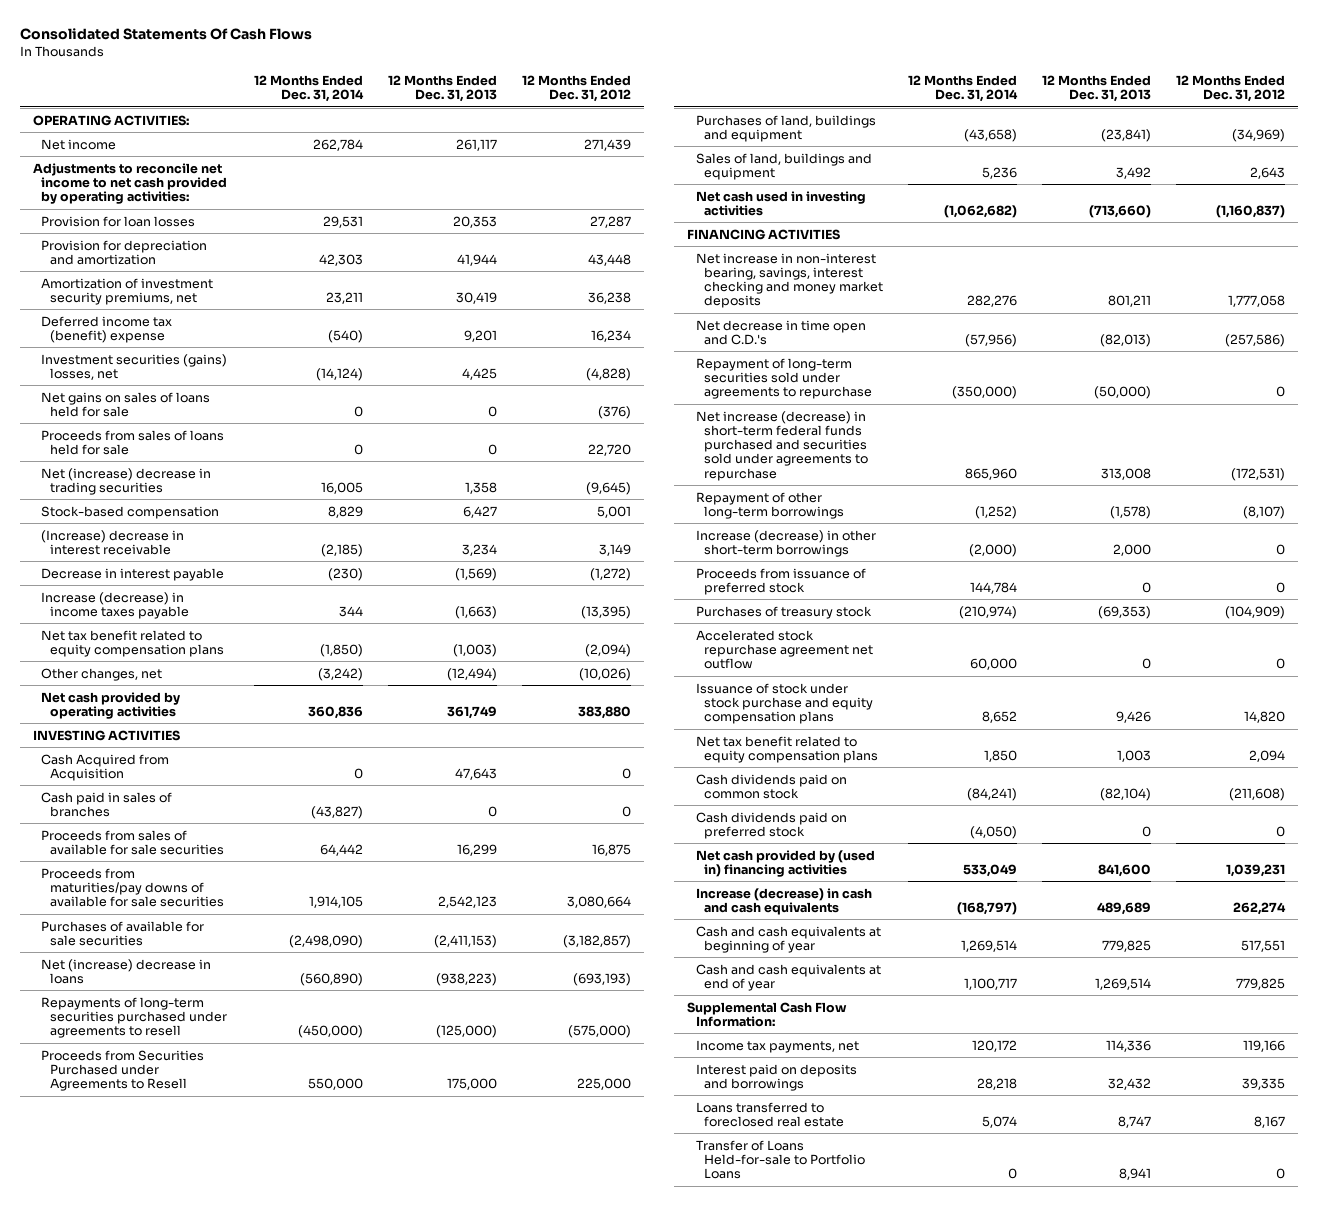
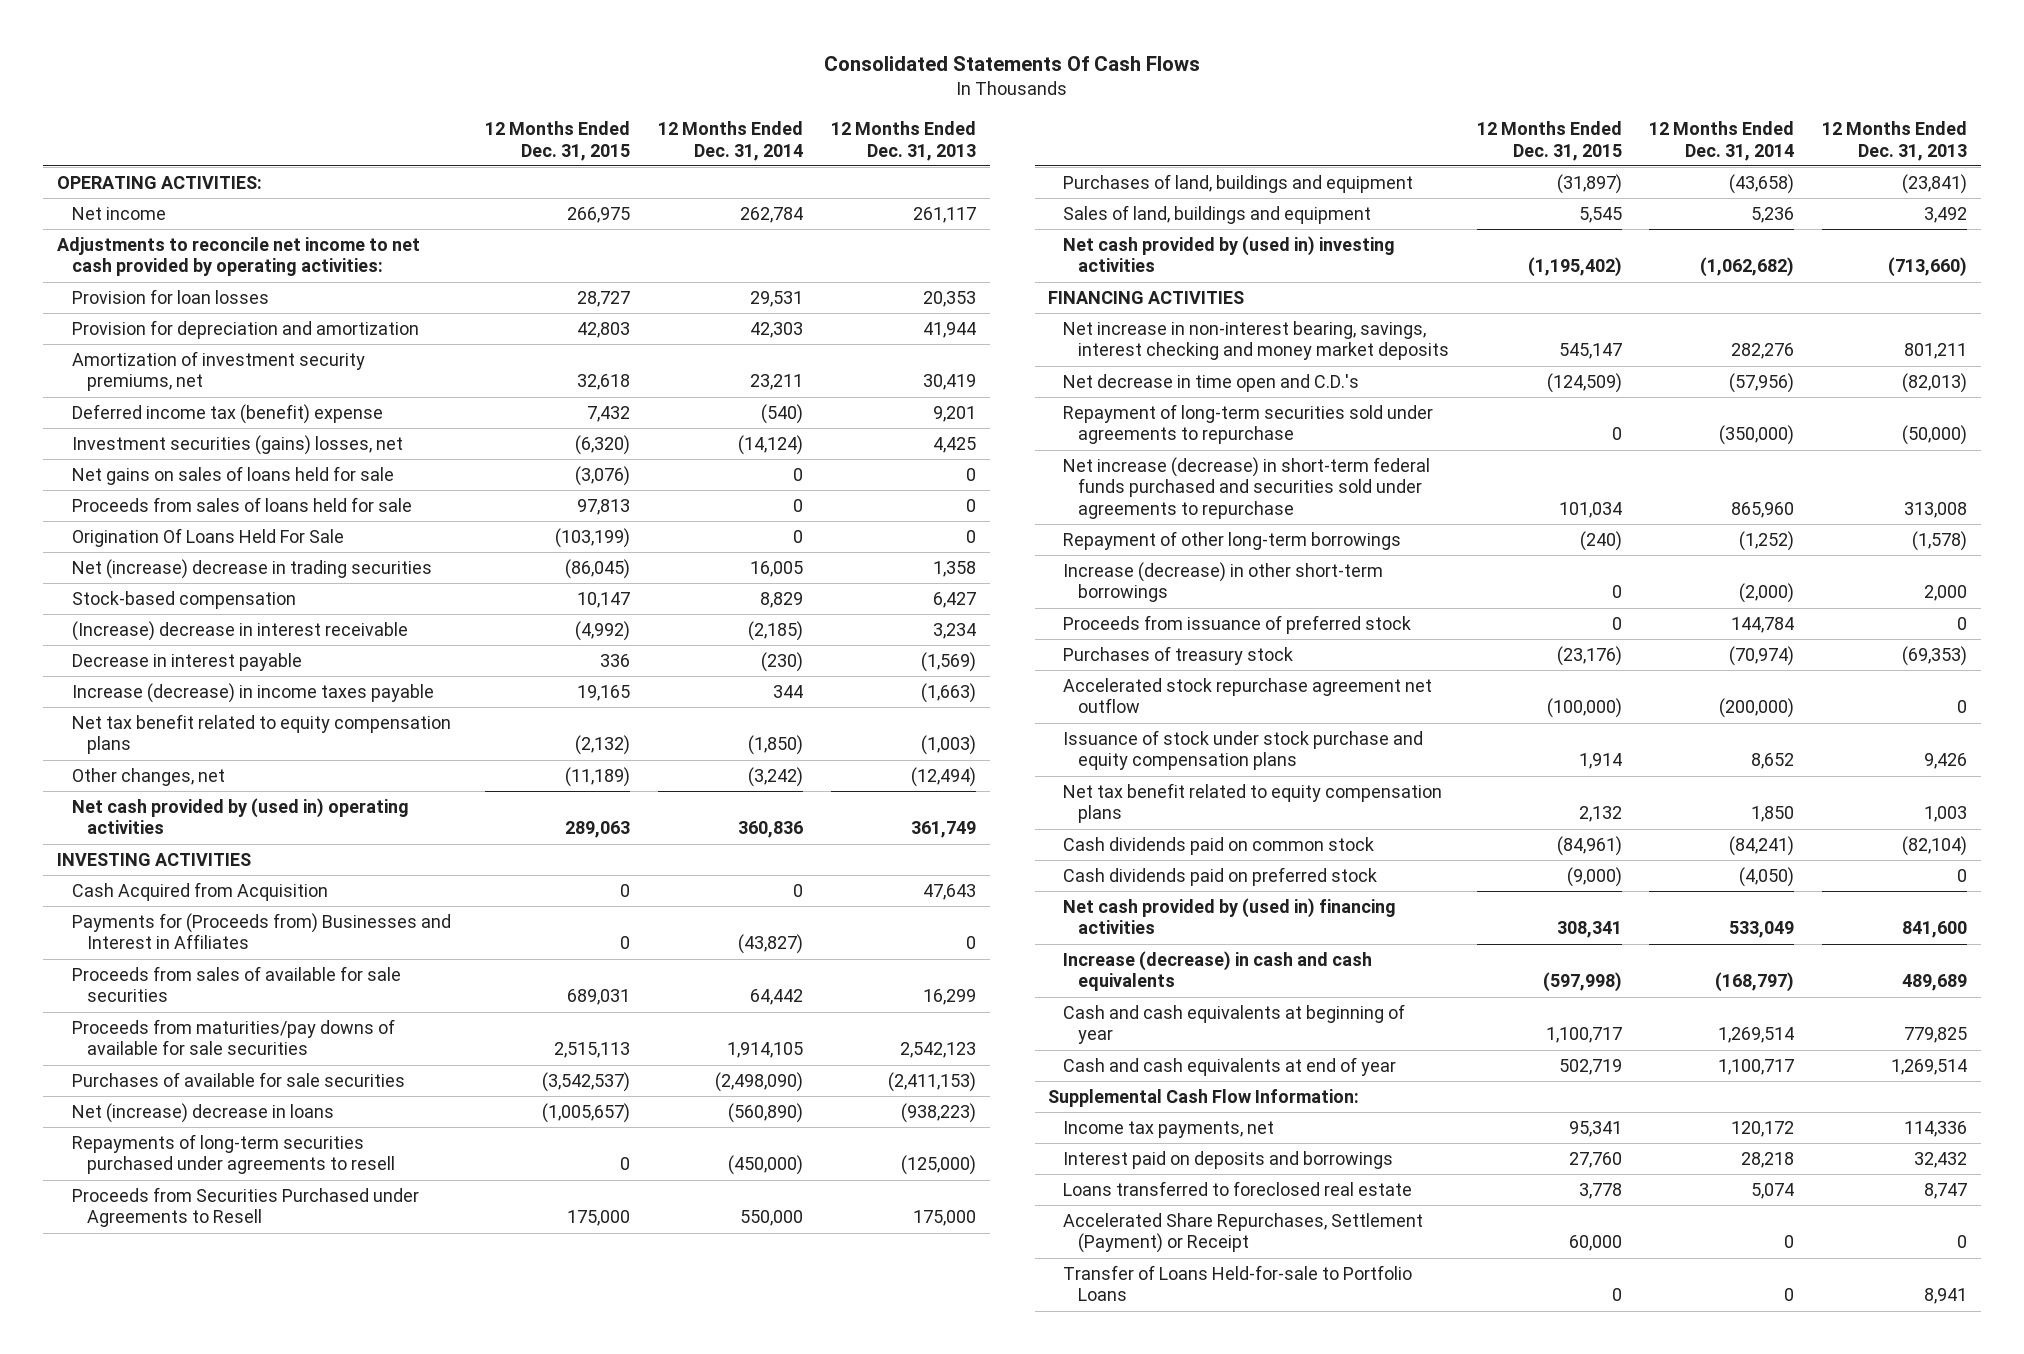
[522,74,632,103] 12 Months Ended Dec. 31, 2012 -> none
none -> [485,121,631,161] 12 Months Ended Dec. 31, 2015
none -> [71,527,344,547] Origination Of Loans Held For Sale
[41,691,181,719] Net cash provided by operating activities -> [71,797,409,835] Net cash provided by (used in) operating activities
[41,791,173,817] Cash paid in sales of branches -> [71,912,451,950] Payments for (Proceeds from) Businesses and Interest in Affiliates
[695,190,866,216] Net cash used in investing activities -> [1063,235,1396,273] Net cash provided by (used in) investing activities
[959,605,1018,619] (210,974) -> [1729,645,1795,666] (70,974)
[970,658,1018,671] 60,000 -> [1719,698,1795,719] (200,000)
none -> [1063,1212,1424,1254] Accelerated Share Repurchases, Settlement (Payment) or Receipt

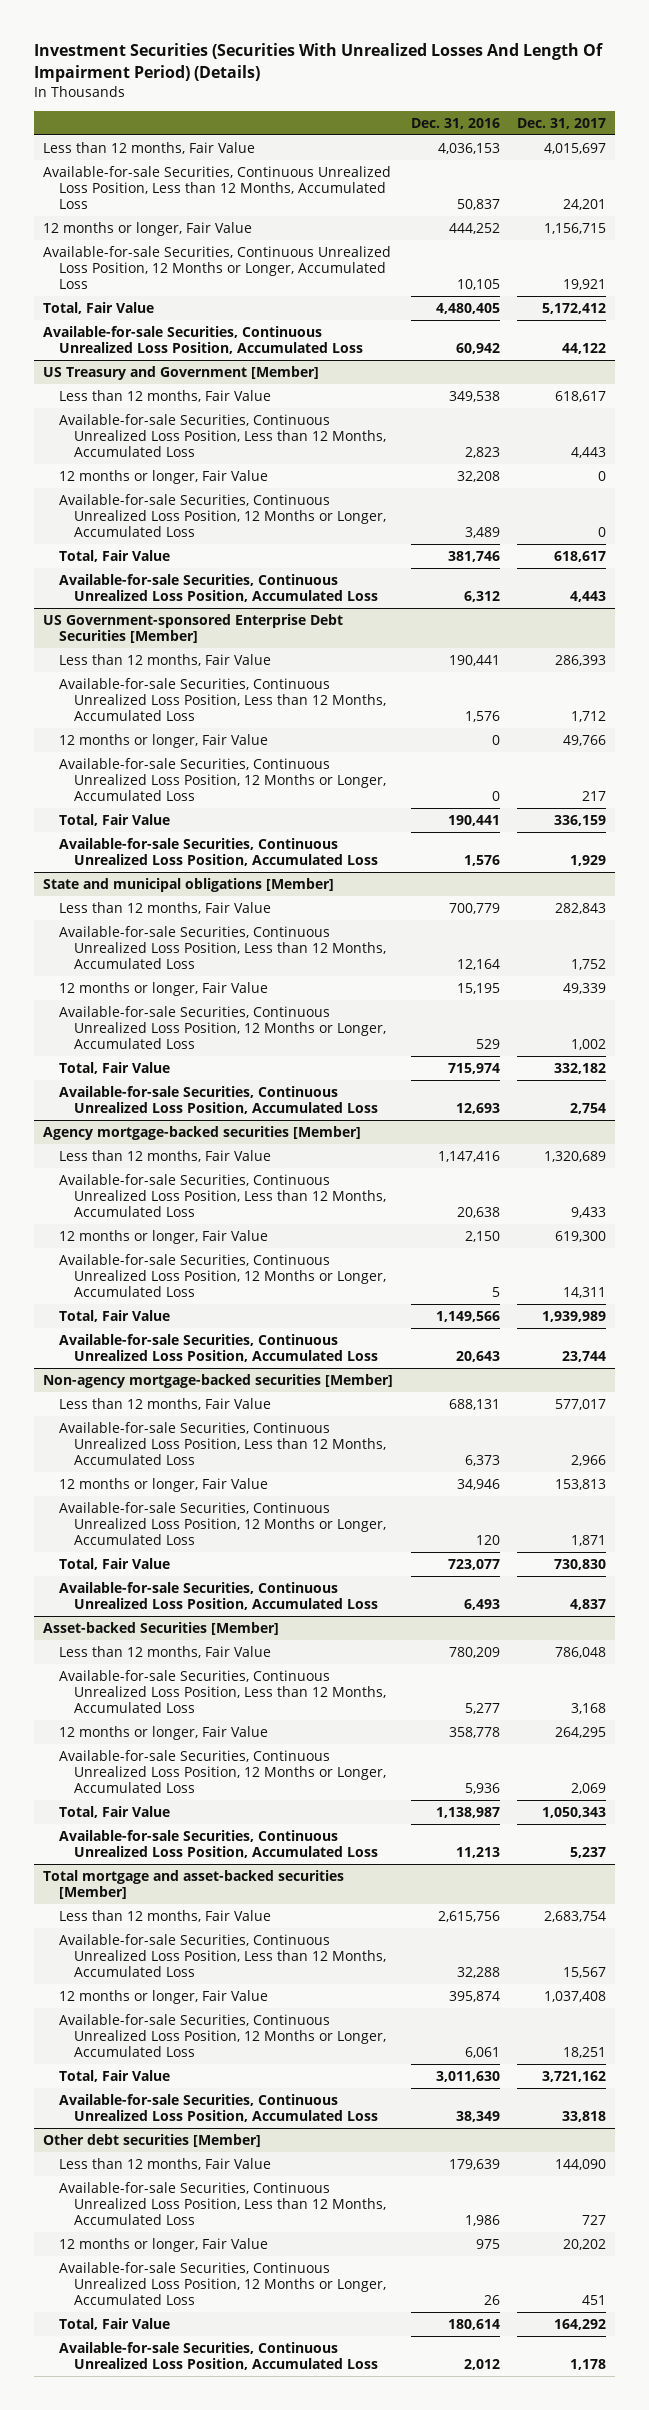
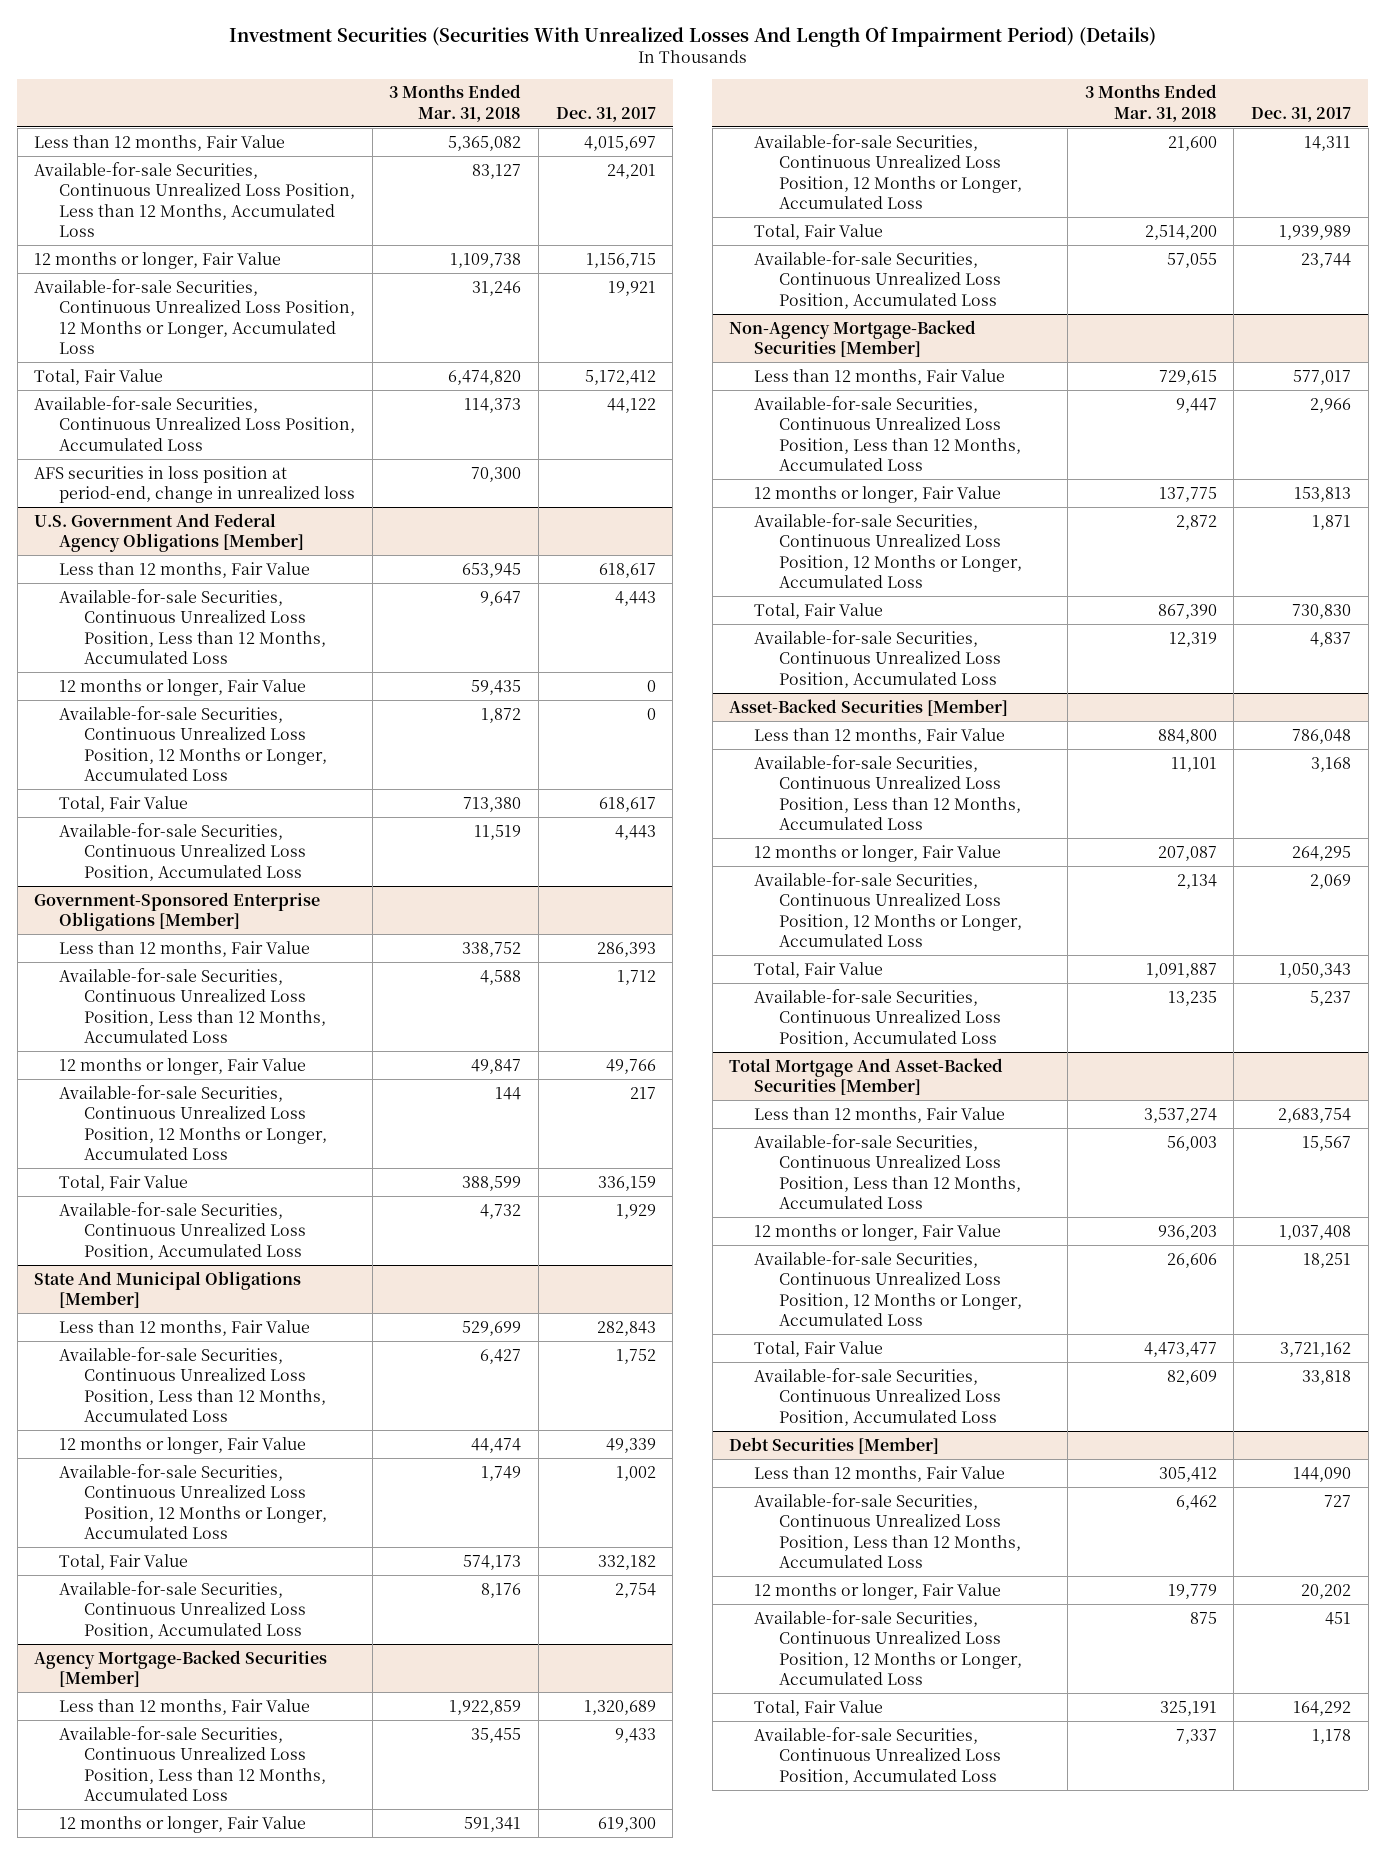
[410,117,500,129] Dec. 31, 2016 -> none
none -> [389,84,522,122] 3 Months Ended Mar. 31, 2018
none -> [34,465,356,504] AFS securities in loss position at period-end, change in unrealized loss
[43,365,320,380] US Treasury and Government [Member] -> [34,512,305,553] U.S. Government And Federal Agency Obligations [Member]
[43,613,344,644] US Government-sponsored Enterprise Debt Securities [Member] -> [34,891,321,932] Government-Sponsored Enterprise Obligations [Member]
[43,877,335,892] State and municipal obligations [Member] -> [34,1270,302,1309] State And Municipal Obligations [Member]
[43,1125,362,1140] Agency mortgage-backed securities [Member] -> [34,1649,328,1688] Agency Mortgage-Backed Securities [Member]
[43,1373,394,1388] Non-agency mortgage-backed securities [Member] -> [729,319,977,358] Non-Agency Mortgage-Backed Securities [Member]
[43,1621,280,1635] Asset-backed Securities [Member] -> [729,698,1009,716] Asset-Backed Securities [Member]
[43,1869,345,1900] Total mortgage and asset-backed securities [Member] -> [729,1057,1004,1096] Total Mortgage And Asset-Backed Securities [Member]
[43,2133,262,2147] Other debt securities [Member] -> [729,1436,940,1454] Debt Securities [Member]

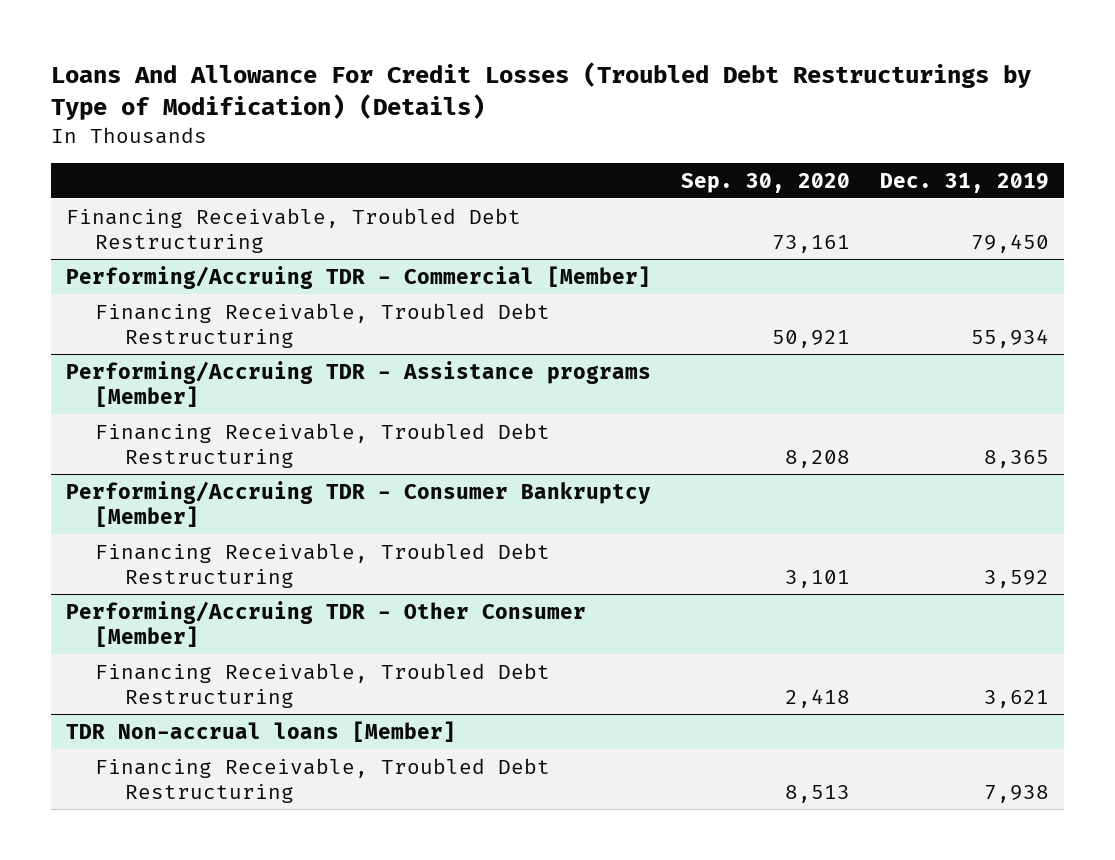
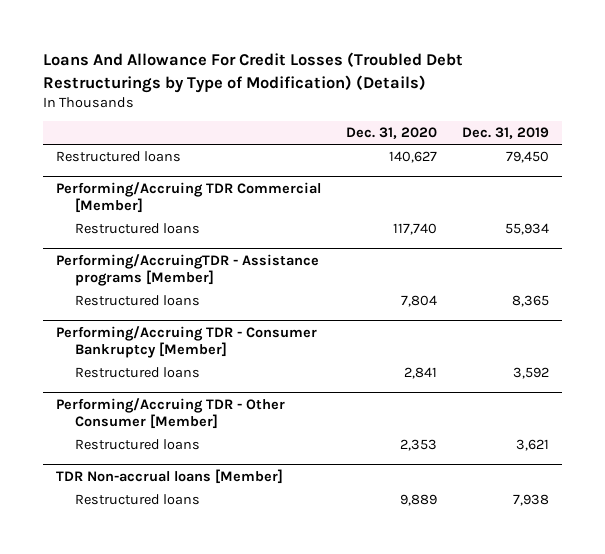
[681,172,851,193] Sep. 30, 2020 -> none
none -> [345,127,437,140] Dec. 31, 2020
[66,207,522,253] Financing Receivable, Troubled Debt Restructuring -> [55,151,181,163] Restructured loans
[66,265,652,289] Performing/Accruing TDR - Commercial [Member] -> [55,181,321,213] Performing/Accruing TDR Commercial [Member]
[95,302,551,348] Financing Receivable, Troubled Debt Restructuring -> [75,223,201,235] Restructured loans
[66,360,652,407] Performing/Accruing TDR - Assistance programs [Member] -> [55,253,319,286] Performing/AccruingTDR - Assistance programs [Member]
[95,422,551,468] Financing Receivable, Troubled Debt Restructuring -> [75,295,201,307] Restructured loans
[95,542,551,588] Financing Receivable, Troubled Debt Restructuring -> [75,367,201,379] Restructured loans
[95,662,551,708] Financing Receivable, Troubled Debt Restructuring -> [75,439,201,451] Restructured loans
[95,757,551,803] Financing Receivable, Troubled Debt Restructuring -> [75,494,201,506] Restructured loans

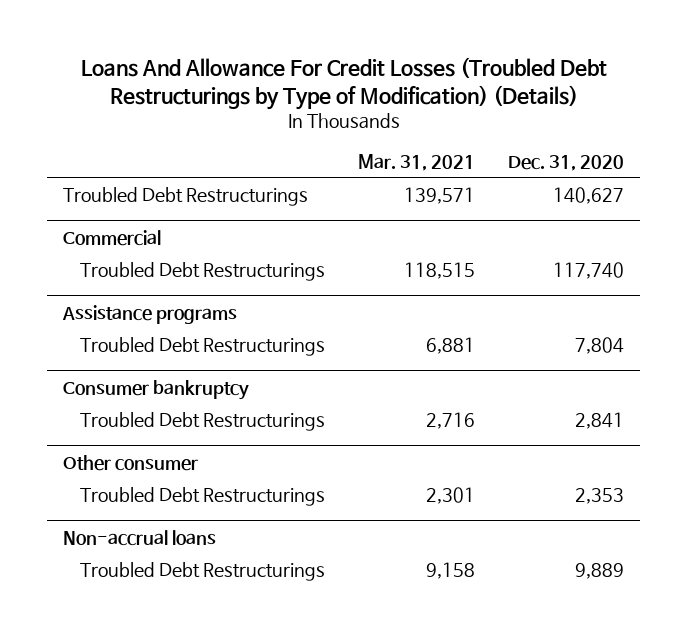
[461,127,549,140] Dec. 31, 2019 -> none
none -> [357,153,475,171] Mar. 31, 2021
[55,151,181,163] Restructured loans -> [63,186,309,206] Troubled Debt Restructurings
[55,181,321,213] Performing/Accruing TDR Commercial [Member] -> [63,229,162,246] Commercial
[75,223,201,235] Restructured loans -> [80,261,326,281] Troubled Debt Restructurings
[55,253,319,286] Performing/AccruingTDR - Assistance programs [Member] -> [62,304,238,324] Assistance programs
[75,295,201,307] Restructured loans -> [80,336,326,356] Troubled Debt Restructurings
[55,325,317,358] Performing/Accruing TDR - Consumer Bankruptcy [Member] -> [63,379,250,400] Consumer bankruptcy
[75,367,201,379] Restructured loans -> [80,411,326,431] Troubled Debt Restructurings
[55,397,285,429] Performing/Accruing TDR - Other Consumer [Member] -> [63,454,199,471] Other consumer
[75,439,201,451] Restructured loans -> [80,486,326,506] Troubled Debt Restructurings
[55,468,283,484] TDR Non-accrual loans [Member] -> [63,529,217,546] Non-accrual loans
[75,494,201,506] Restructured loans -> [80,561,326,581] Troubled Debt Restructurings

